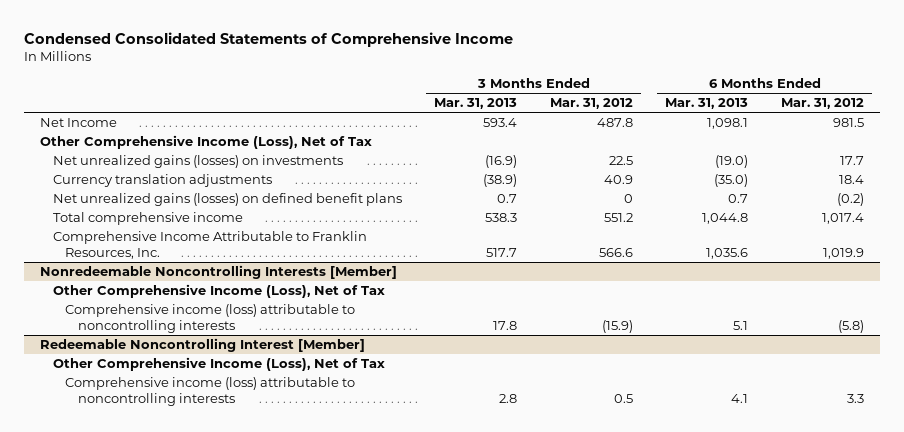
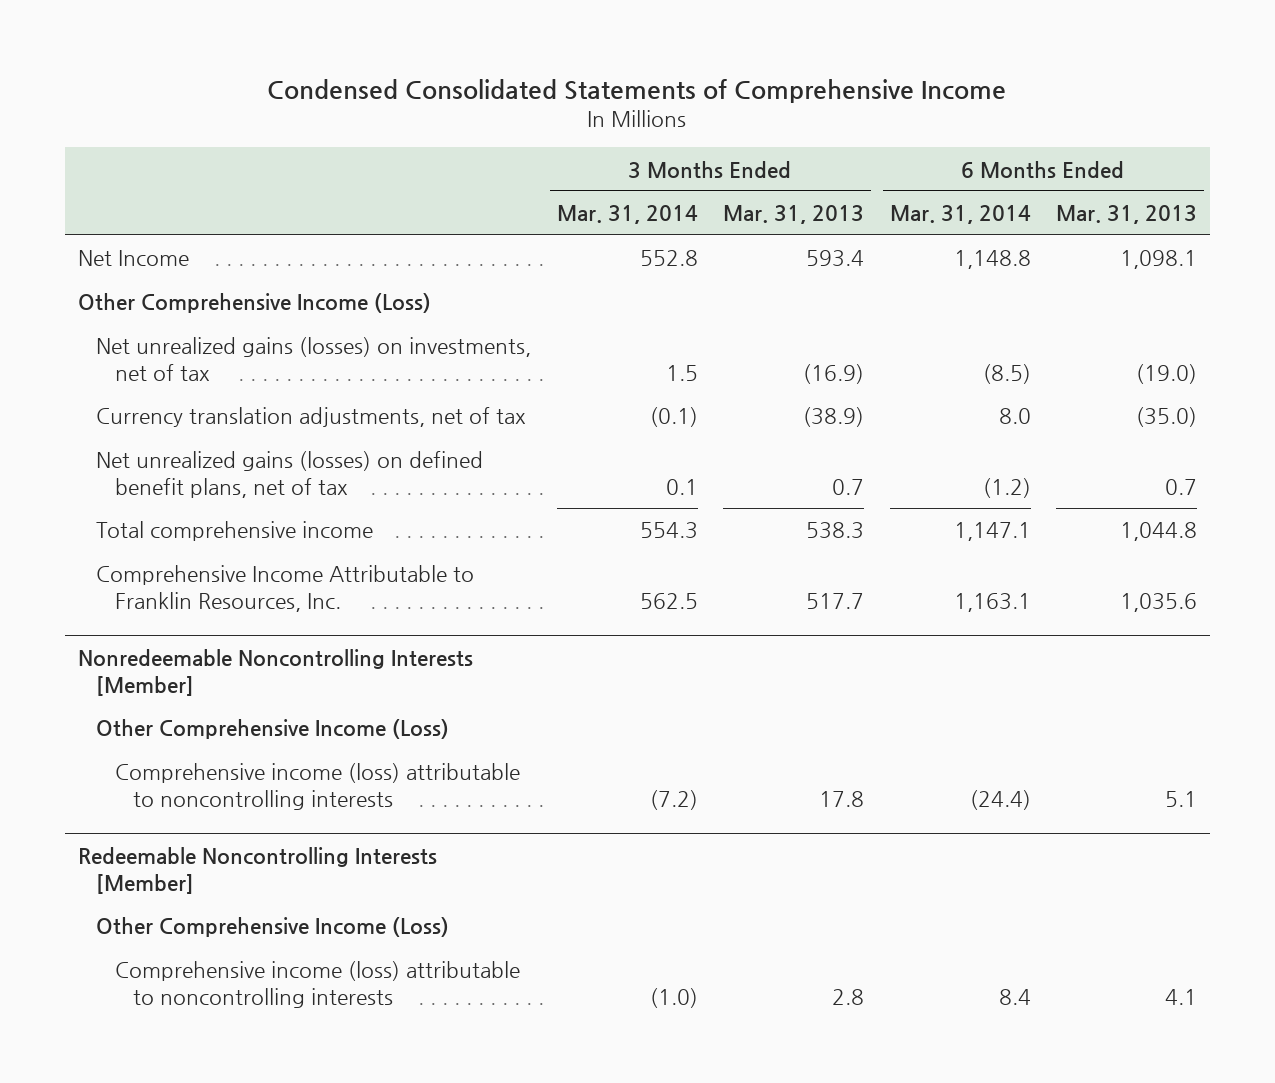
[549,98,633,110] Mar. 31, 2012 -> none
[780,98,864,110] Mar. 31, 2012 -> none
none -> [556,205,698,225] Mar. 31, 2014
none -> [889,205,1031,225] Mar. 31, 2014
[40,135,373,150] Other Comprehensive Income (Loss), Net of Tax -> [77,293,431,314] Other Comprehensive Income (Loss)
[52,155,343,169] Net unrealized gains (losses) on investments -> [96,337,532,382] Net unrealized gains (losses) on investments, net of tax
[52,174,272,188] Currency translation adjustments -> [96,407,527,428] Currency translation adjustments, net of tax
[52,193,402,207] Net unrealized gains (losses) on defined benefit plans -> [96,451,484,499] Net unrealized gains (losses) on defined benefit plans, net of tax
[52,284,385,299] Other Comprehensive Income (Loss), Net of Tax -> [96,719,450,740] Other Comprehensive Income (Loss)
[40,338,366,353] Redeemable Noncontrolling Interest [Member] -> [77,846,437,894] Redeemable Noncontrolling Interests [Member]
[52,357,385,372] Other Comprehensive Income (Loss), Net of Tax -> [96,917,450,938] Other Comprehensive Income (Loss)

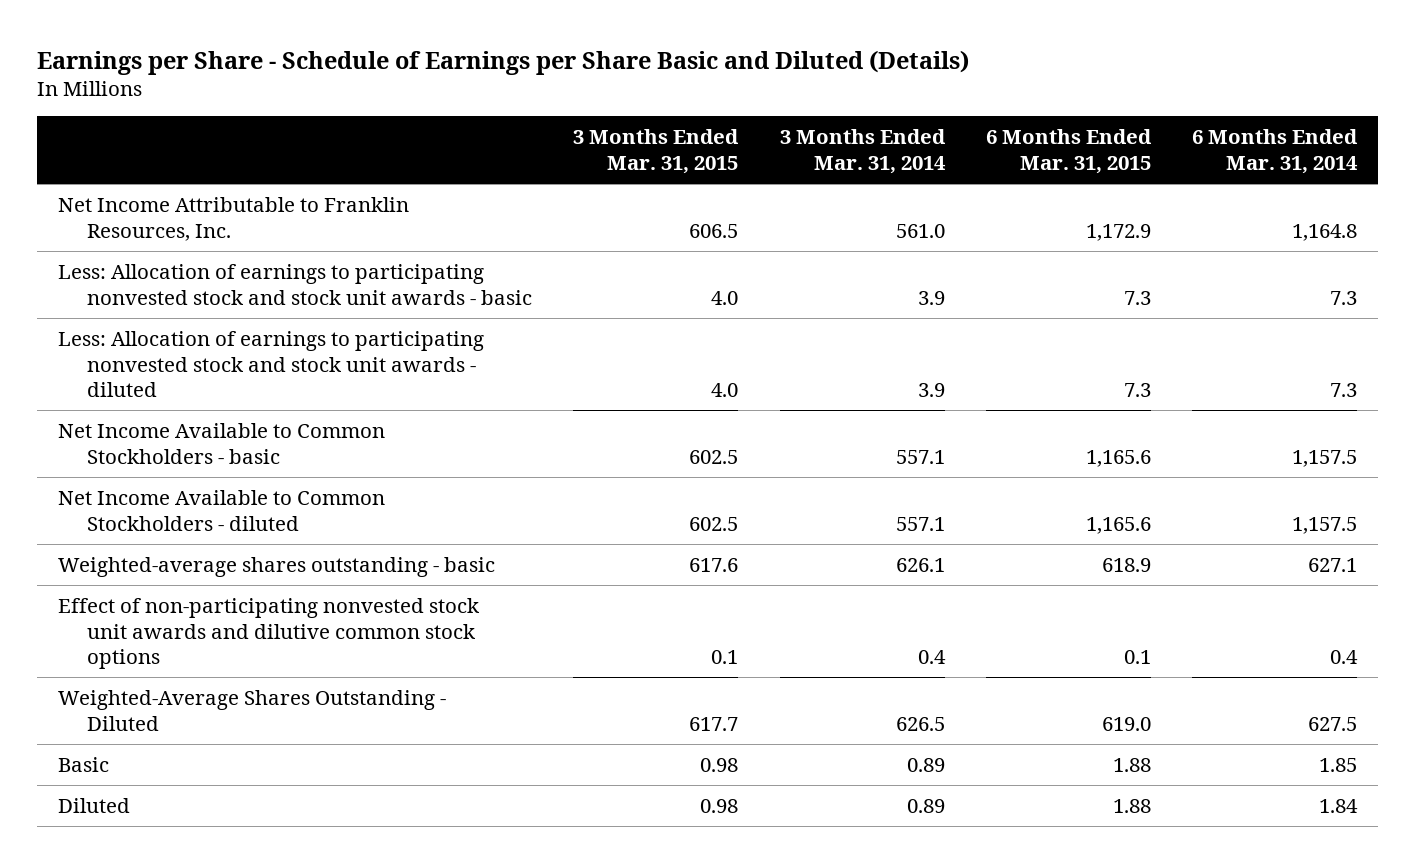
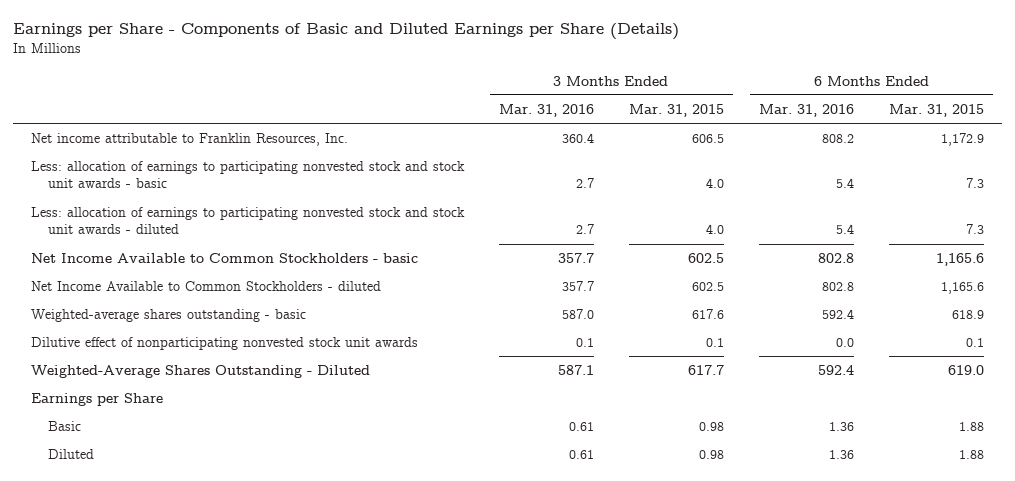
[37,49,970,75] Earnings per Share - Schedule of Earnings per Share Basic and Diluted (Details) -> [13,23,680,41] Earnings per Share - Components of Basic and Diluted Earnings per Share (Details)
[779,129,946,174] 3 Months Ended Mar. 31, 2014 -> none
[1192,129,1359,174] 6 Months Ended Mar. 31, 2014 -> none
none -> [498,103,594,117] Mar. 31, 2016
none -> [759,103,855,117] Mar. 31, 2016
[58,196,410,241] Net Income Attributable to Franklin Resources, Inc. -> [30,132,348,146] Net income attributable to Franklin Resources, Inc.
[58,263,533,305] Less: Allocation of earnings to participating nonvested stock and stock unit awards - basic -> [30,160,465,189] Less: allocation of earnings to participating nonvested stock and stock unit awards - basic
[58,330,485,398] Less: Allocation of earnings to participating nonvested stock and stock unit awards - diluted -> [30,206,465,235] Less: allocation of earnings to participating nonvested stock and stock unit awards - diluted
[58,597,481,670] Effect of non-participating nonvested stock unit awards and dilutive common stock options -> [30,336,418,350] Dilutive effect of nonparticipating nonvested stock unit awards
none -> [30,392,163,406] Earnings per Share

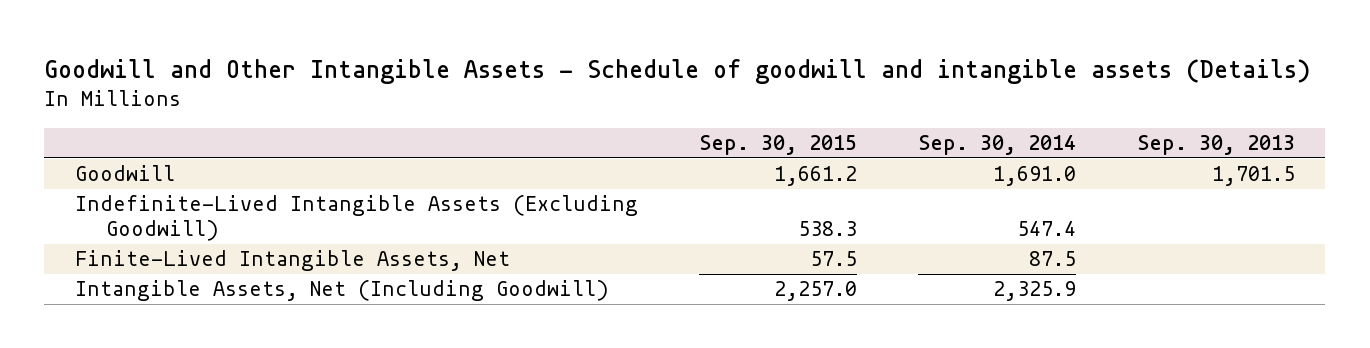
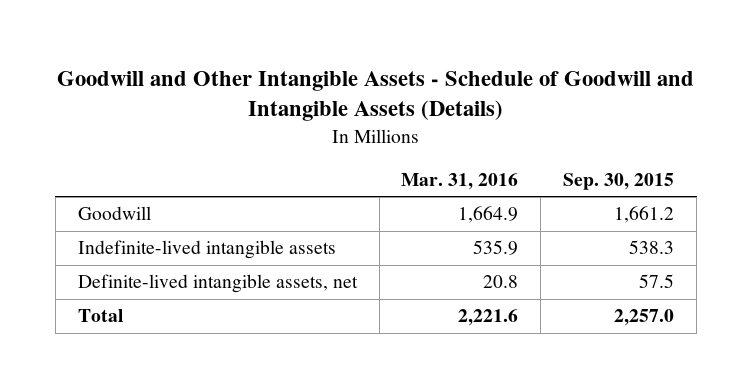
[44,58,1311,84] Goodwill and Other Intangible Assets - Schedule of goodwill and intangible assets (Details) -> [56,70,694,122] Goodwill and Other Intangible Assets - Schedule of Goodwill and Intangible Assets (Details)
[917,135,1076,156] Sep. 30, 2014 -> none
[1136,135,1295,156] Sep. 30, 2013 -> none
none -> [401,173,519,191] Mar. 31, 2016
[74,195,638,242] Indefinite-Lived Intangible Assets (Excluding Goodwill) -> [77,240,336,260] Indefinite-lived intangible assets
[74,250,510,272] Finite-Lived Intangible Assets, Net -> [77,274,358,294] Definite-lived intangible assets, net
[74,280,609,302] Intangible Assets, Net (Including Goodwill) -> [77,309,123,323] Total

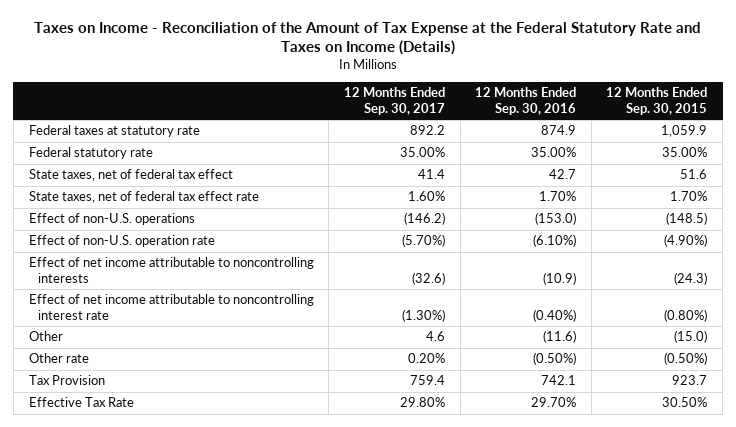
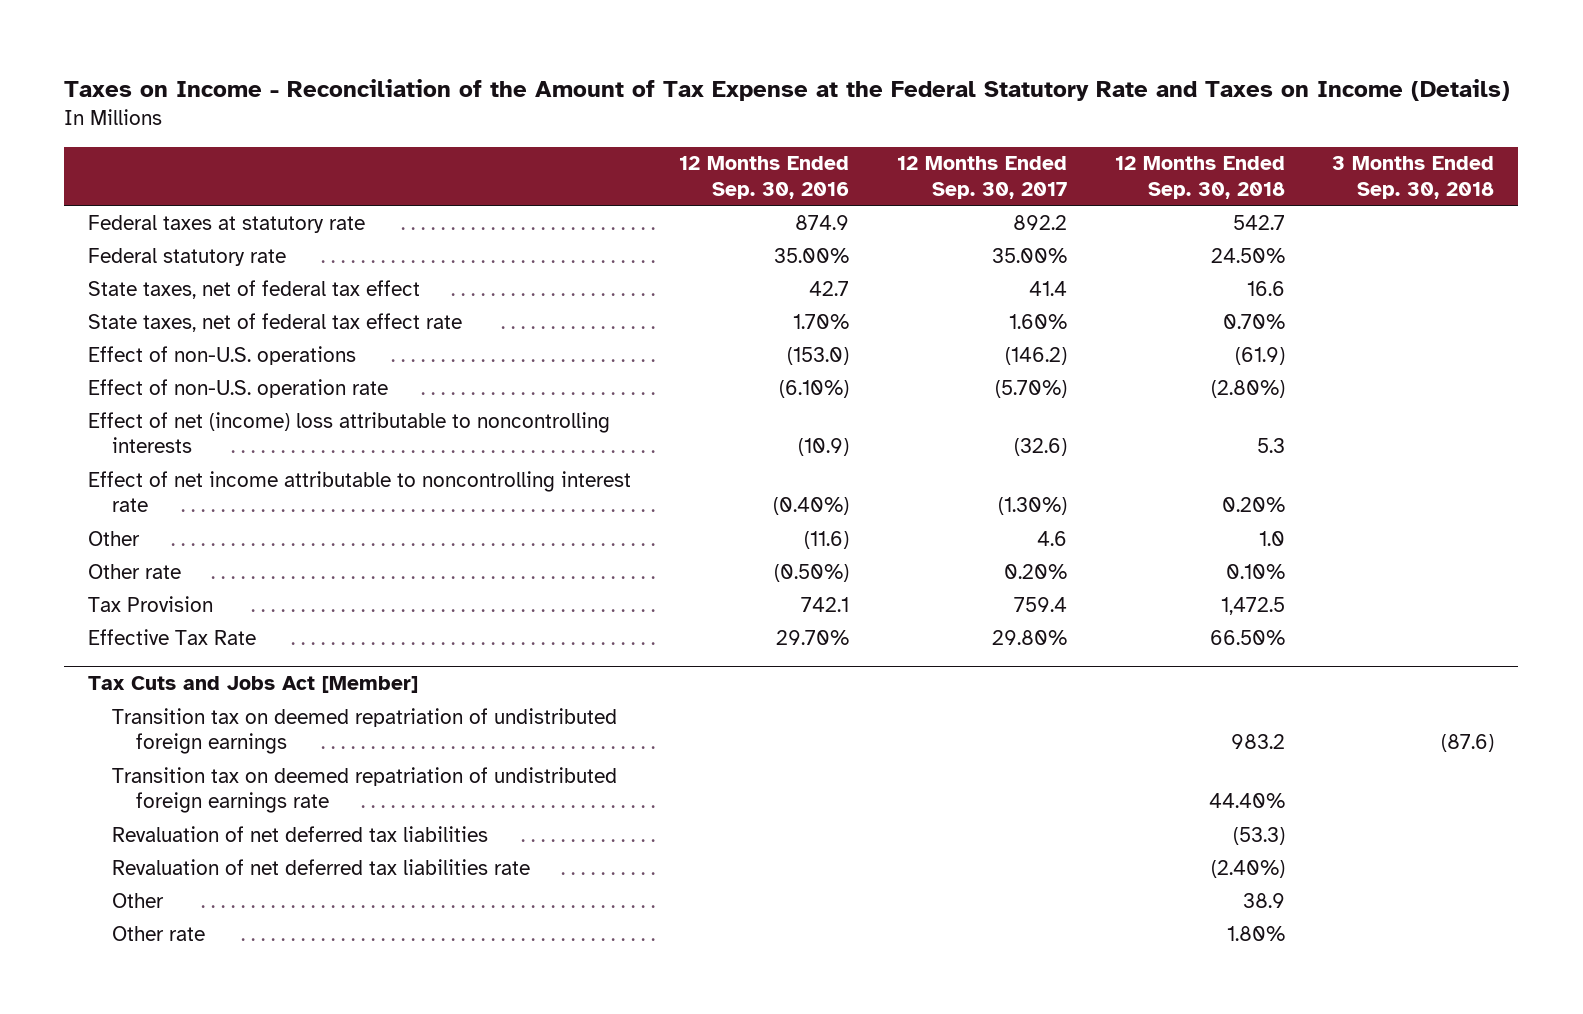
[606,87,708,115] 12 Months Ended Sep. 30, 2015 -> none
none -> [1114,156,1285,199] 12 Months Ended Sep. 30, 2018
none -> [1332,156,1495,199] 3 Months Ended Sep. 30, 2018
[28,257,314,284] Effect of net income attributable to noncontrolling interests -> [88,411,611,454] Effect of net (income) loss attributable to noncontrolling interests
none -> [88,676,419,694] Tax Cuts and Jobs Act [Member]
none -> [111,707,617,755] Transition tax on deemed repatriation of undistributed foreign earnings
none -> [111,766,617,814] Transition tax on deemed repatriation of undistributed foreign earnings rate
none -> [111,825,488,842] Revaluation of net deferred tax liabilities
none -> [111,858,530,875] Revaluation of net deferred tax liabilities rate
none -> [111,892,164,908] Other
none -> [111,925,205,941] Other rate

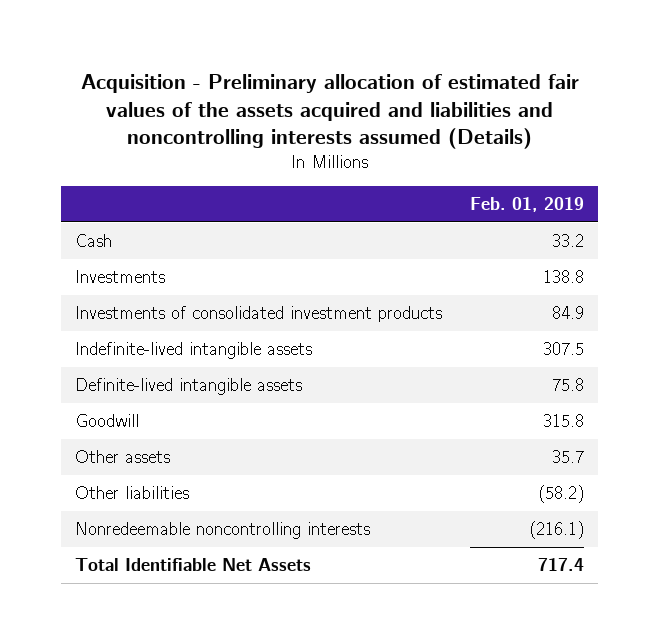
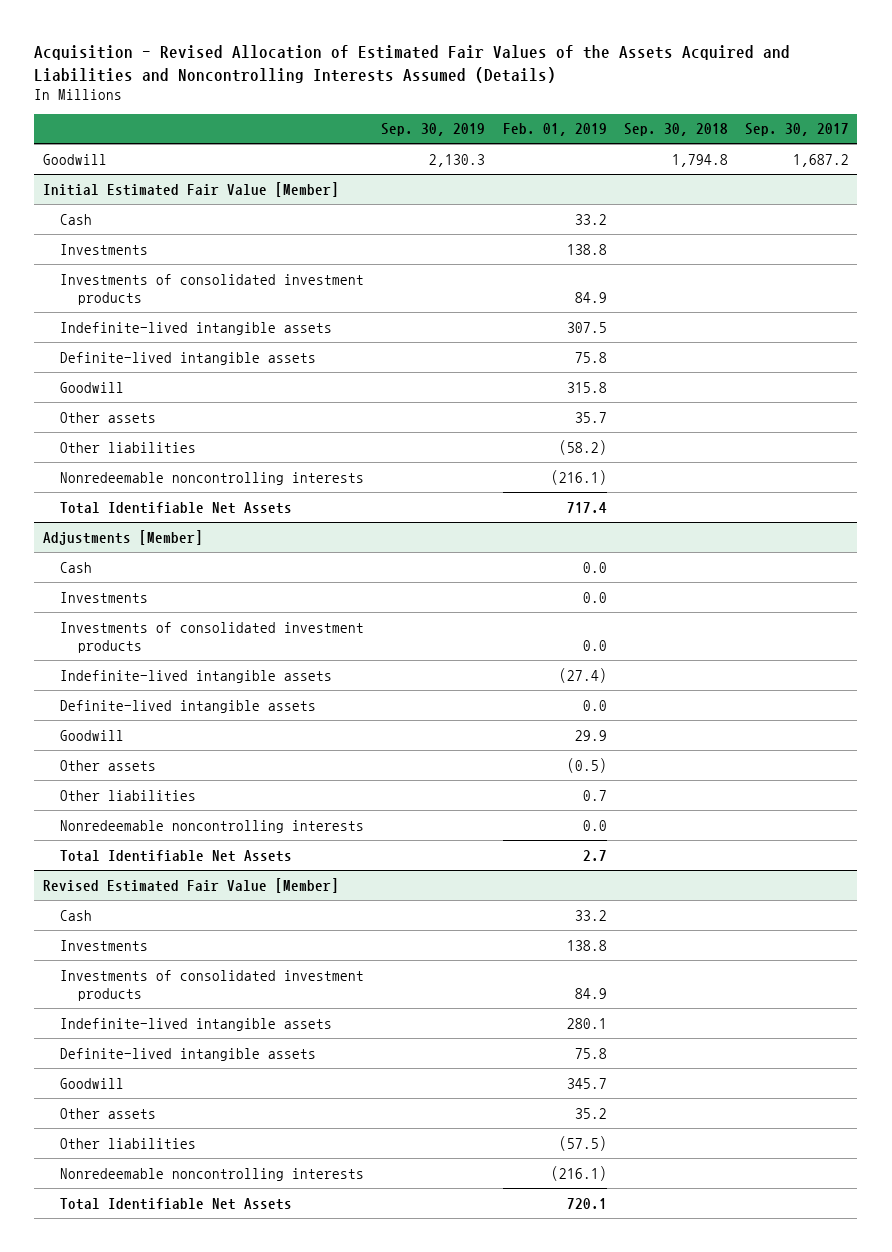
[80,73,579,150] Acquisition - Preliminary allocation of estimated fair values of the assets acquired and liabilities and noncontrolling interests assumed (Details) -> [34,44,791,83] Acquisition - Revised Allocation of Estimated Fair Values of the Assets Acquired and Liabilities and Noncontrolling Interests Assumed (Details)
none -> [381,123,486,137] Sep. 30, 2019
none -> [623,123,728,137] Sep. 30, 2018
none -> [744,123,849,137] Sep. 30, 2017
none -> [42,153,107,165] Goodwill
none -> [42,181,339,197] Initial Estimated Fair Value [Member]
none -> [42,529,203,545] Adjustments [Member]
none -> [60,561,93,573] Cash
none -> [60,591,149,603] Investments
none -> [60,621,365,654] Investments of consolidated investment products
none -> [60,669,333,683] Indefinite-lived intangible assets
none -> [60,699,317,713] Definite-lived intangible assets
none -> [60,729,125,741] Goodwill
none -> [60,759,157,771] Other assets
none -> [60,789,197,801] Other liabilities
none -> [60,819,365,833] Nonredeemable noncontrolling interests
none -> [60,849,293,862] Total Identifiable Net Assets
none -> [42,877,339,893] Revised Estimated Fair Value [Member]
none -> [60,909,93,921] Cash
none -> [60,939,149,951] Investments
none -> [60,969,365,1002] Investments of consolidated investment products
none -> [60,1017,333,1031] Indefinite-lived intangible assets
none -> [60,1047,317,1061] Definite-lived intangible assets
none -> [60,1077,125,1089] Goodwill
none -> [60,1107,157,1119] Other assets
none -> [60,1137,197,1149] Other liabilities
none -> [60,1167,365,1181] Nonredeemable noncontrolling interests
none -> [60,1197,293,1210] Total Identifiable Net Assets

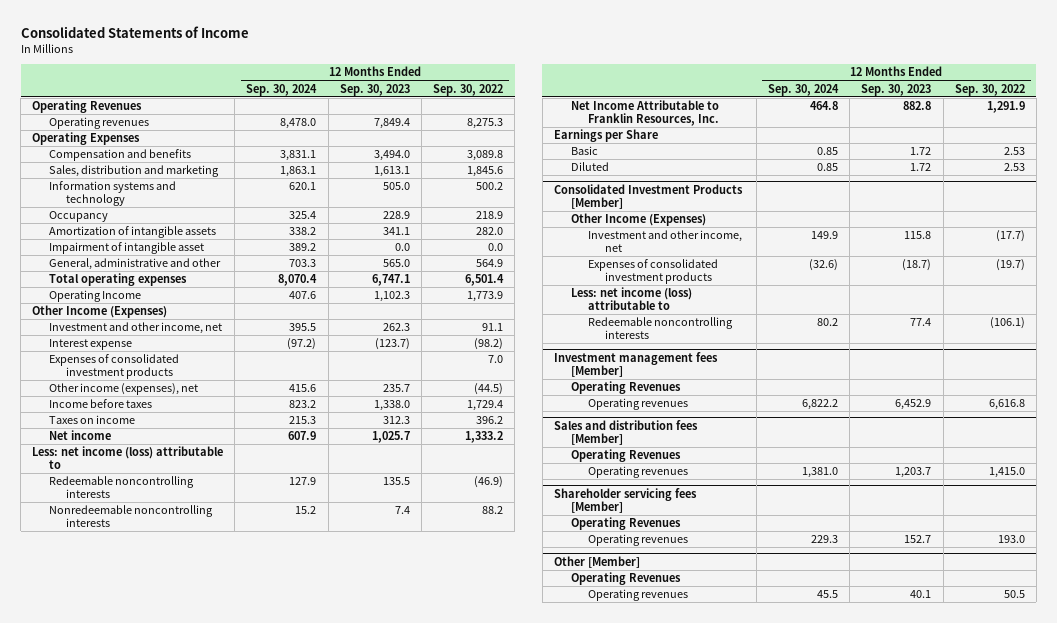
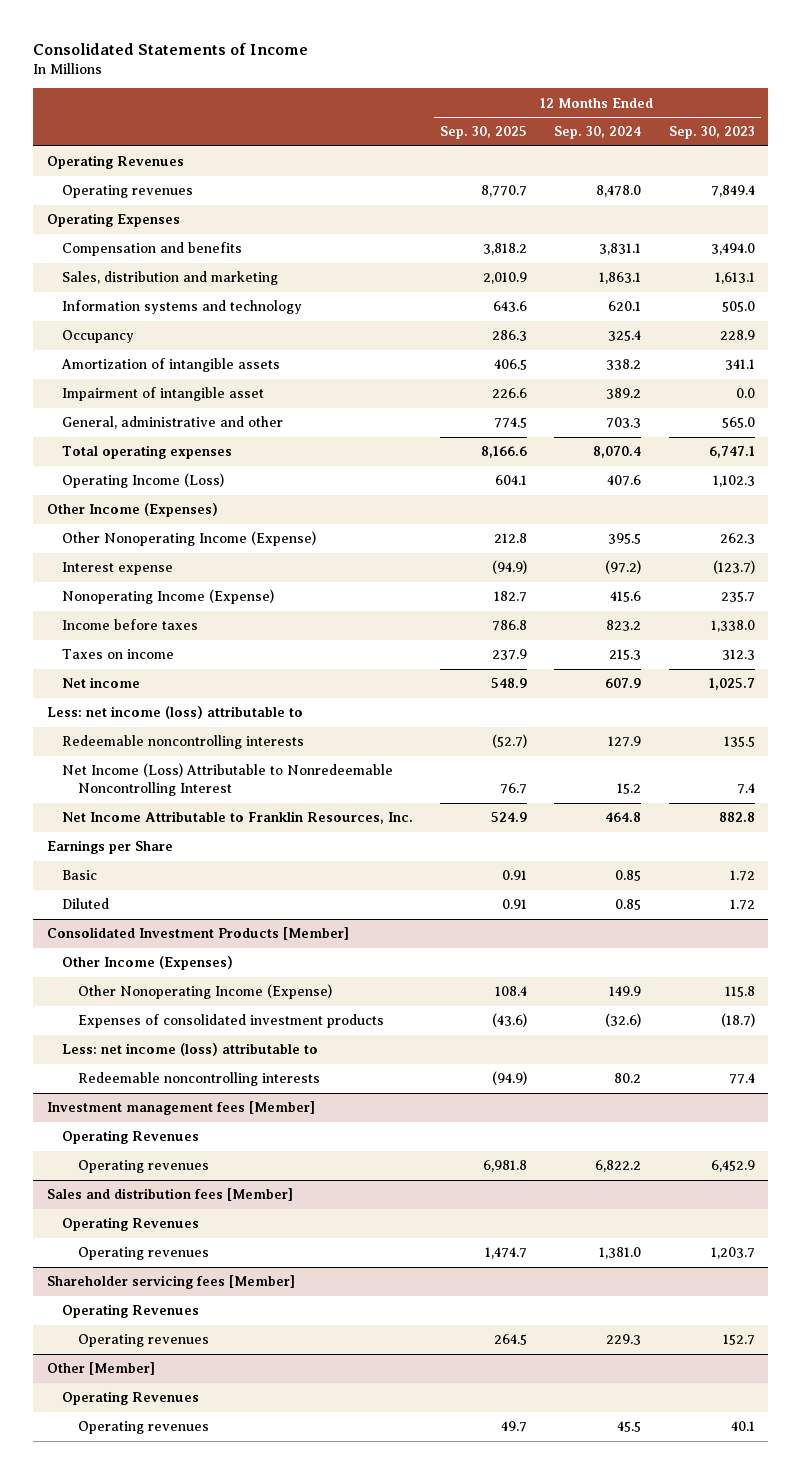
[432,83,503,96] Sep. 30, 2022 -> none
none -> [440,126,528,140] Sep. 30, 2025
[49,290,142,303] Operating Income -> [62,473,225,489] Operating Income (Loss)
[49,322,223,335] Investment and other income, net -> [62,531,317,547] Other Nonoperating Income (Expense)
[49,354,180,380] Expenses of consolidated investment products -> none
[49,383,199,396] Other income (expenses), net -> [62,589,275,605] Nonoperating Income (Expense)
[49,505,214,528] Nonredeemable noncontrolling interests -> [62,763,394,797] Net Income (Loss) Attributable to Nonredeemable Noncontrolling Interest
[588,230,743,253] Investment and other income, net -> [77,984,332,1000] Other Nonoperating Income (Expense)

